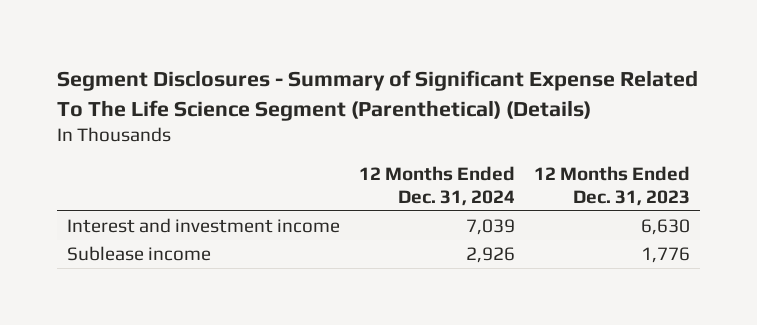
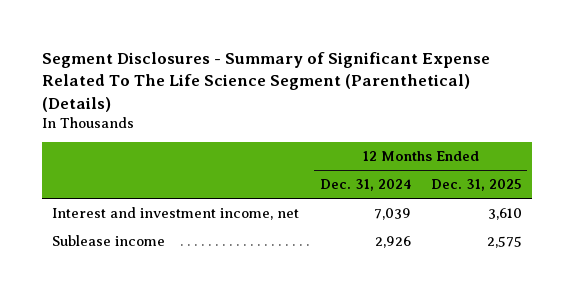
[534,166,691,206] 12 Months Ended Dec. 31, 2023 -> none
none -> [430,179,522,192] Dec. 31, 2025
[66,218,340,234] Interest and investment income -> [52,206,300,220] Interest and investment income, net

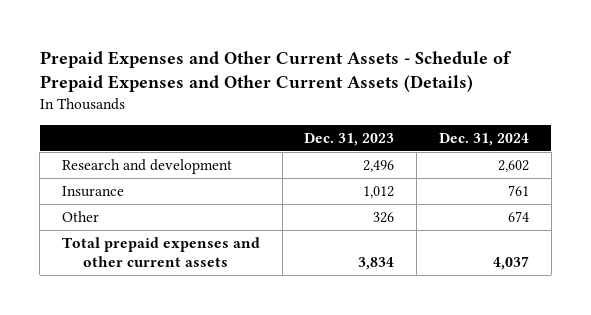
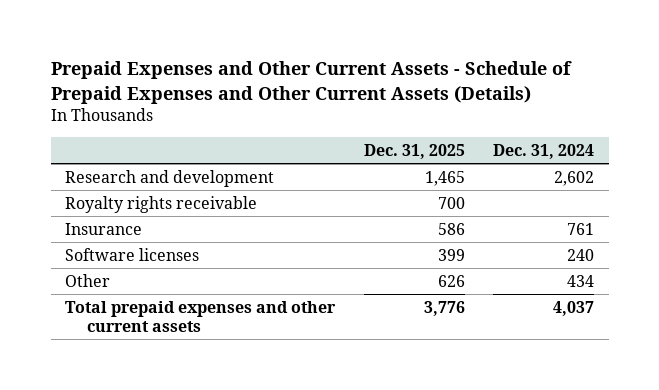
[304,132,395,146] Dec. 31, 2023 -> none
none -> [363,143,465,159] Dec. 31, 2025
none -> [64,195,257,213] Royalty rights receivable
none -> [64,247,199,261] Software licenses
[507,211,529,223] 674 -> [567,274,595,287] 434

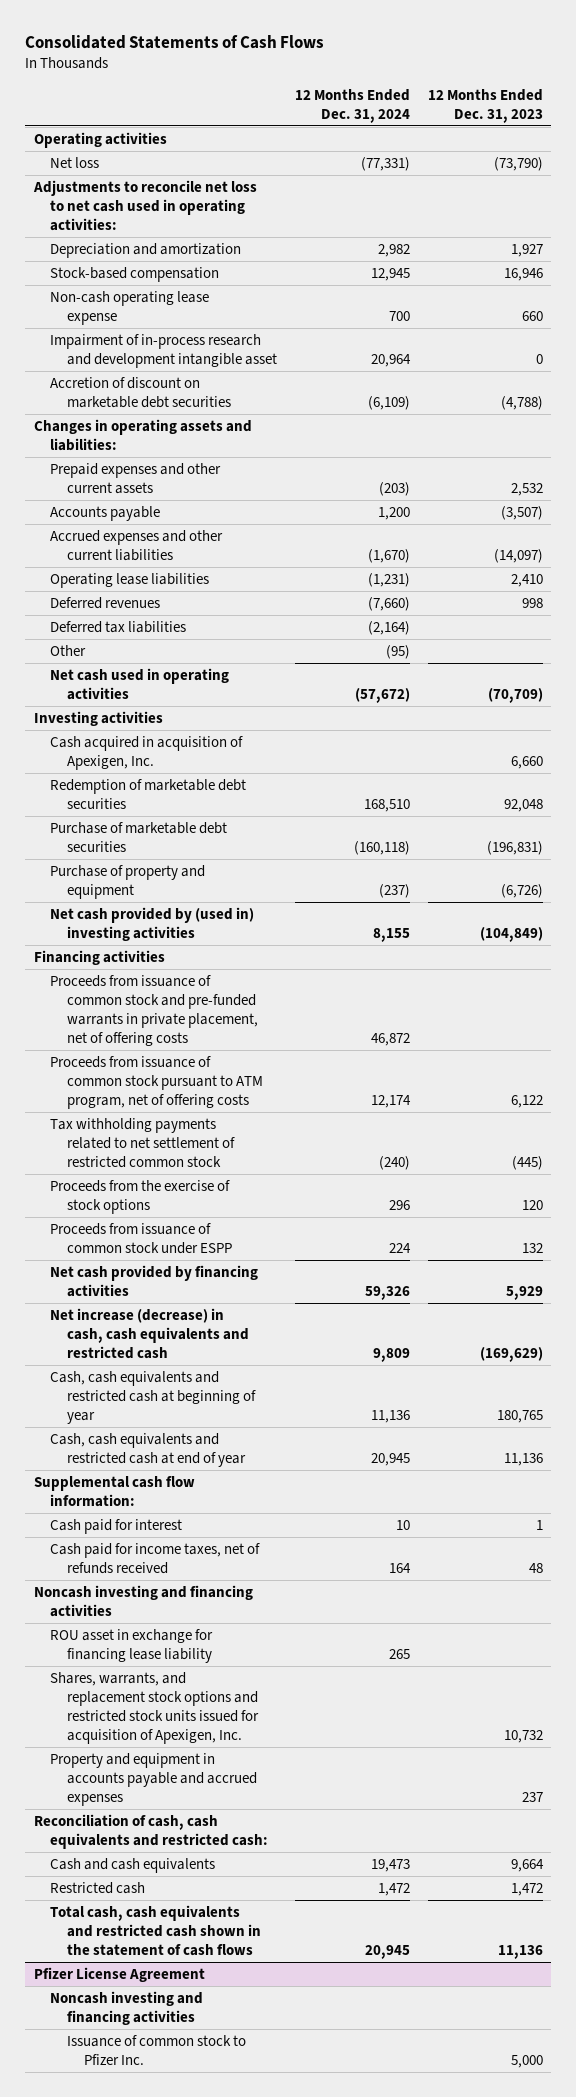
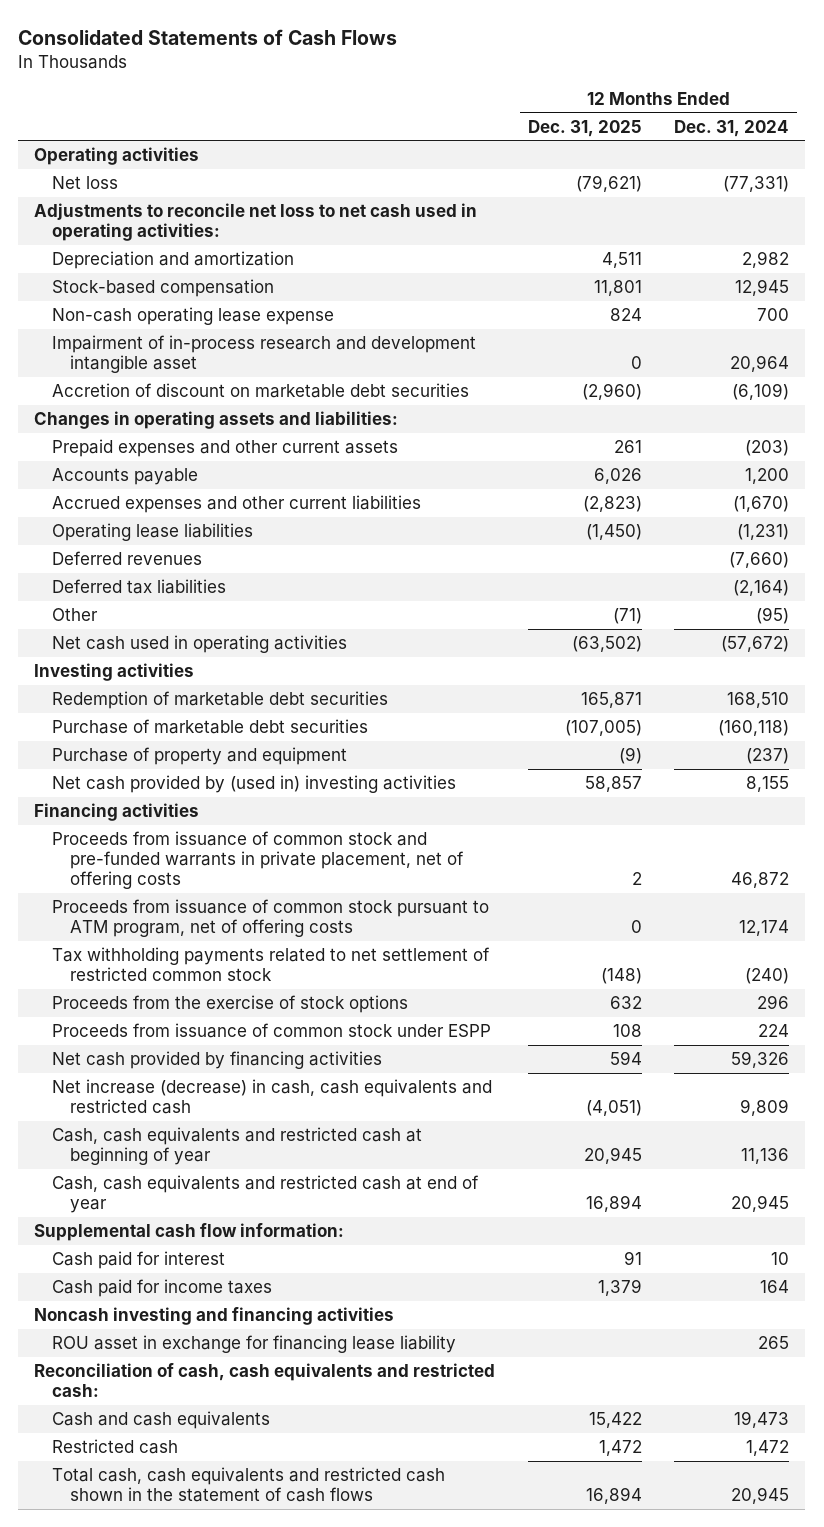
[427,88,543,123] 12 Months Ended Dec. 31, 2023 -> none
none -> [527,119,642,137] Dec. 31, 2025
[50,735,244,770] Cash acquired in acquisition of Apexigen, Inc. -> none
[50,1542,261,1574] Cash paid for income taxes, net of refunds received -> [52,1279,273,1298] Cash paid for income taxes
[50,1671,260,1745] Shares, warrants, and replacement stock options and restricted stock units issued for acquisition of Apexigen, Inc. -> none
[50,1752,258,1807] Property and equipment in accounts payable and accrued expenses -> none
[33,1966,205,1982] Pfizer License Agreement -> none
[50,1990,204,2025] Noncash investing and financing activities -> none
[67,2034,247,2065] Issuance of common stock to Pfizer Inc. -> none

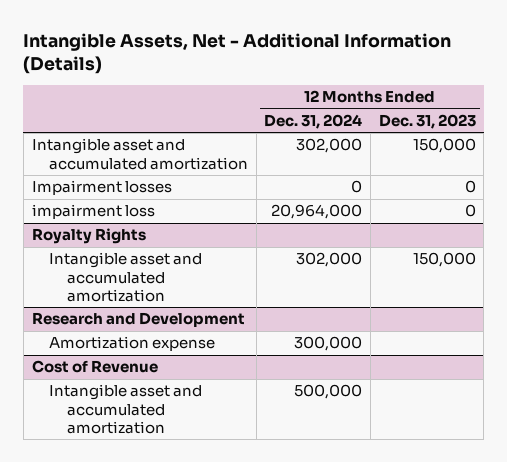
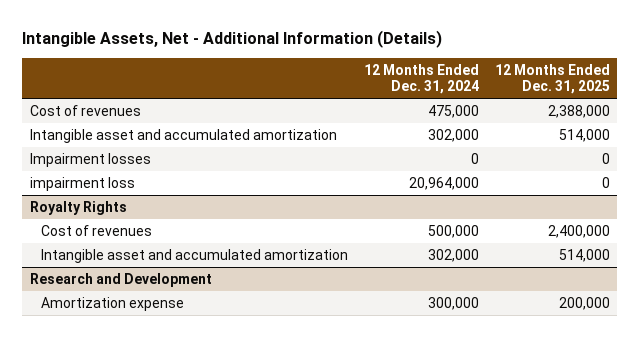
[378,113,476,129] Dec. 31, 2023 -> none
none -> [494,63,610,95] 12 Months Ended Dec. 31, 2025
none -> [30,104,142,116] Cost of revenues
none -> [40,224,152,236] Cost of revenues
[31,360,158,374] Cost of Revenue -> none
[49,384,203,434] Intangible asset and accumulated amortization -> none

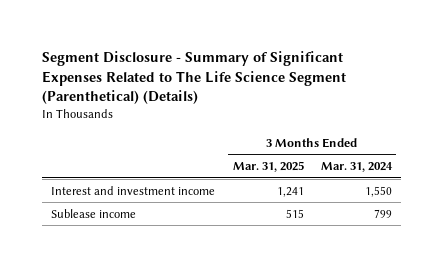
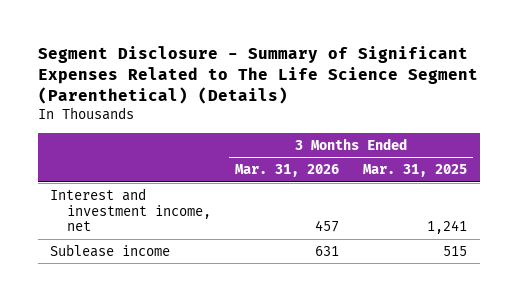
[320,162,393,173] Mar. 31, 2024 -> none
none -> [234,164,339,178] Mar. 31, 2026
[51,185,216,195] Interest and investment income -> [50,187,211,232] Interest and investment income, net

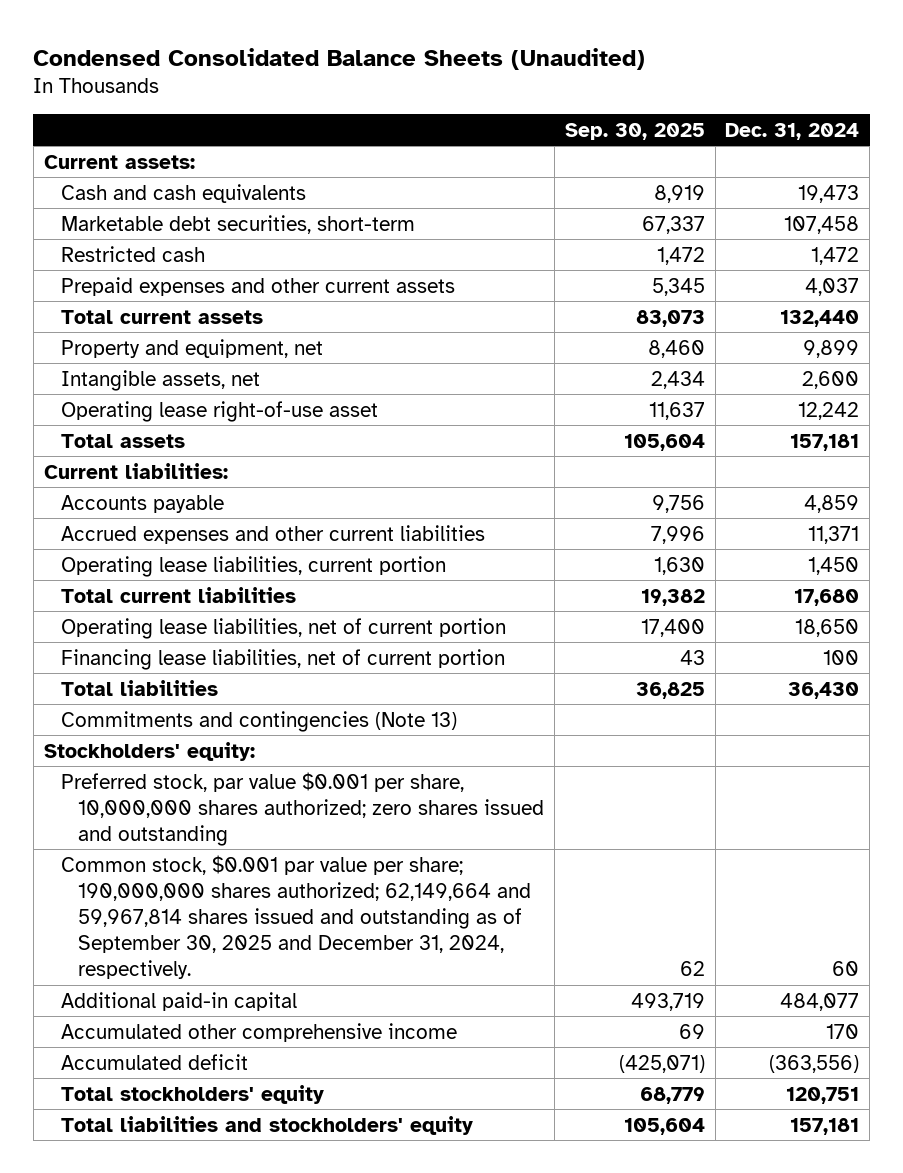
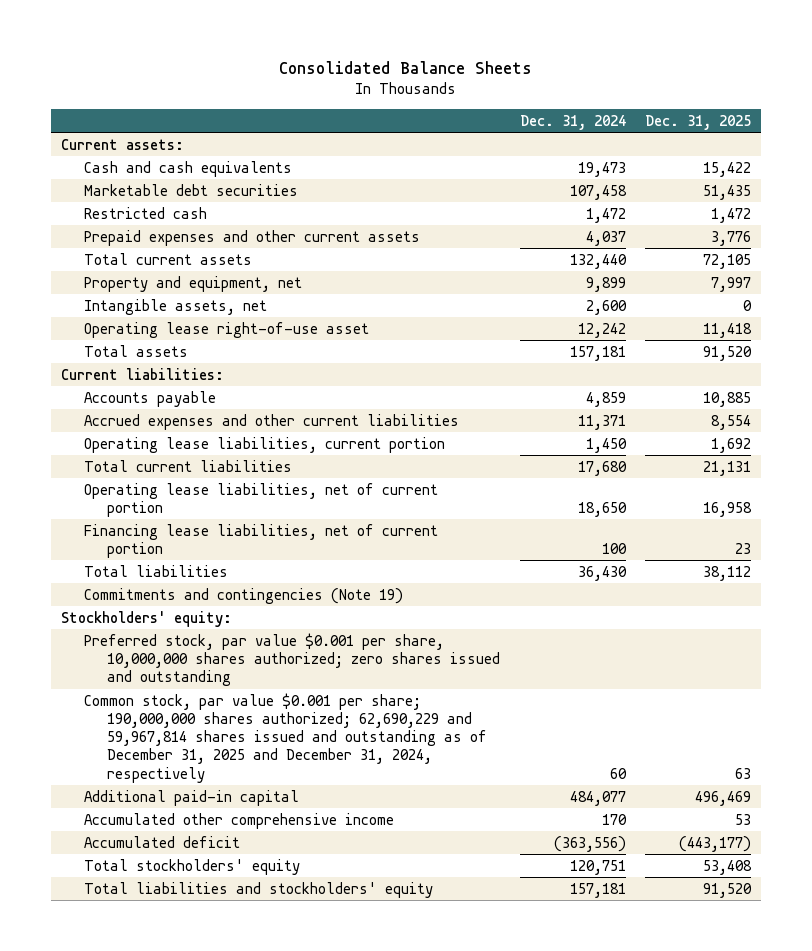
[33,47,646,70] Condensed Consolidated Balance Sheets (Unaudited) -> [278,60,532,74] Consolidated Balance Sheets
[564,122,705,140] Sep. 30, 2025 -> none
none -> [645,114,752,130] Dec. 31, 2025
[60,214,415,234] Marketable debt securities, short-term -> [83,183,298,196] Marketable debt securities
[60,710,457,732] Commitments and contingencies (Note 13) -> [83,587,403,604] Commitments and contingencies (Note 19)
[60,854,532,980] Common stock, $0.001 par value per share; 190,000,000 shares authorized; 62,149,664 and 59,967,814 shares issued and outstanding as of September 30, 2025 and December 31, 2024, respectively. -> [83,692,488,783] Common stock, par value $0.001 per share; 190,000,000 shares authorized; 62,690,229 and 59,967,814 shares issued and outstanding as of December 31, 2025 and December 31, 2024, respectively

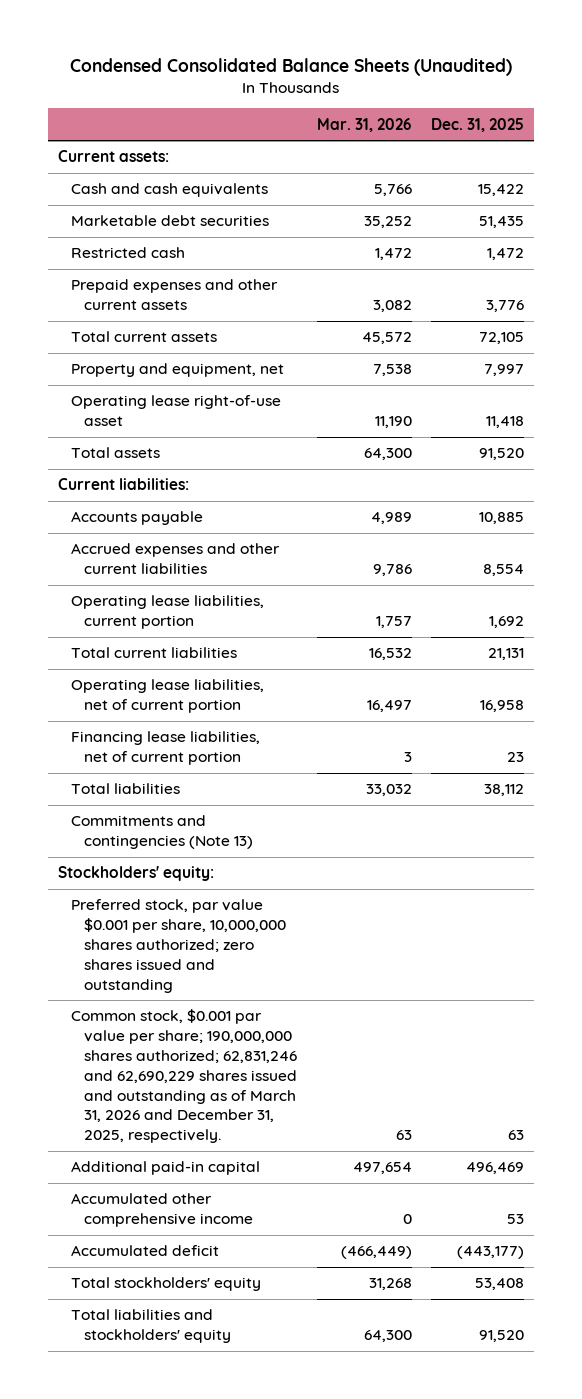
[278,60,532,74] Consolidated Balance Sheets -> [70,58,513,77] Condensed Consolidated Balance Sheets (Unaudited)
[519,114,626,130] Dec. 31, 2024 -> none
none -> [316,117,412,132] Mar. 31, 2026
[83,298,267,315] Intangible assets, net -> none
[83,587,403,604] Commitments and contingencies (Note 19) -> [71,815,253,850] Commitments and contingencies (Note 13)
[83,692,488,783] Common stock, par value $0.001 per share; 190,000,000 shares authorized; 62,690,229 and 59,967,814 shares issued and outstanding as of December 31, 2025 and December 31, 2024, respectively -> [71,1009,297,1144] Common stock, $0.001 par value per share; 190,000,000 shares authorized; 62,831,246 and 62,690,229 shares issued and outstanding as of March 31, 2026 and December 31, 2025, respectively.

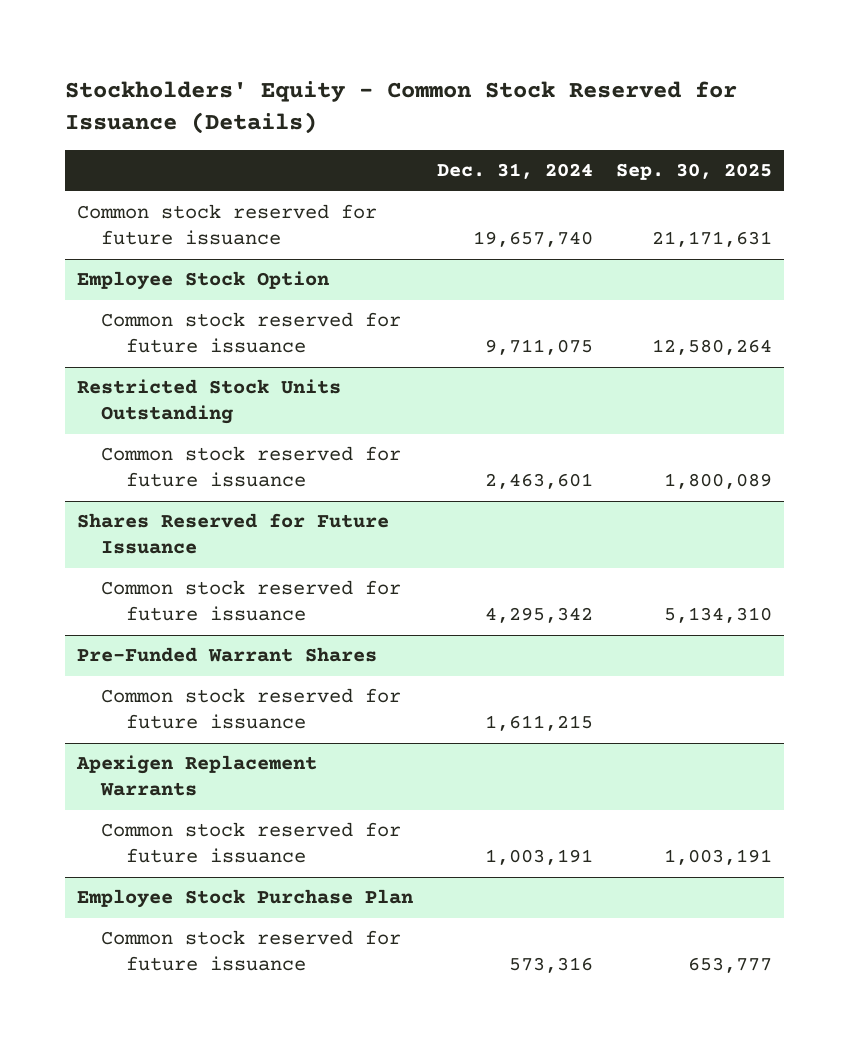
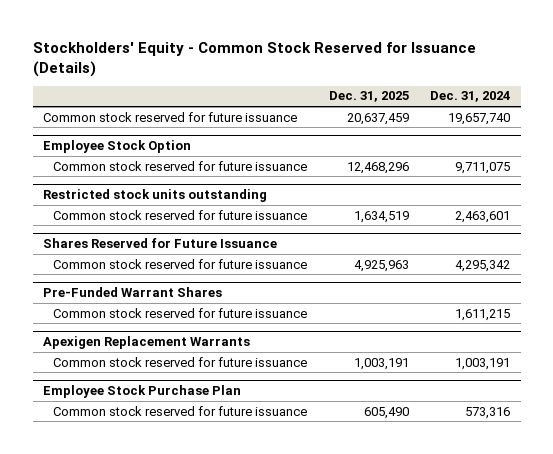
[616,163,773,181] Sep. 30, 2025 -> none
none -> [328,91,409,103] Dec. 31, 2025
[76,379,341,425] Restricted Stock Units Outstanding -> [43,188,268,202] Restricted stock units outstanding

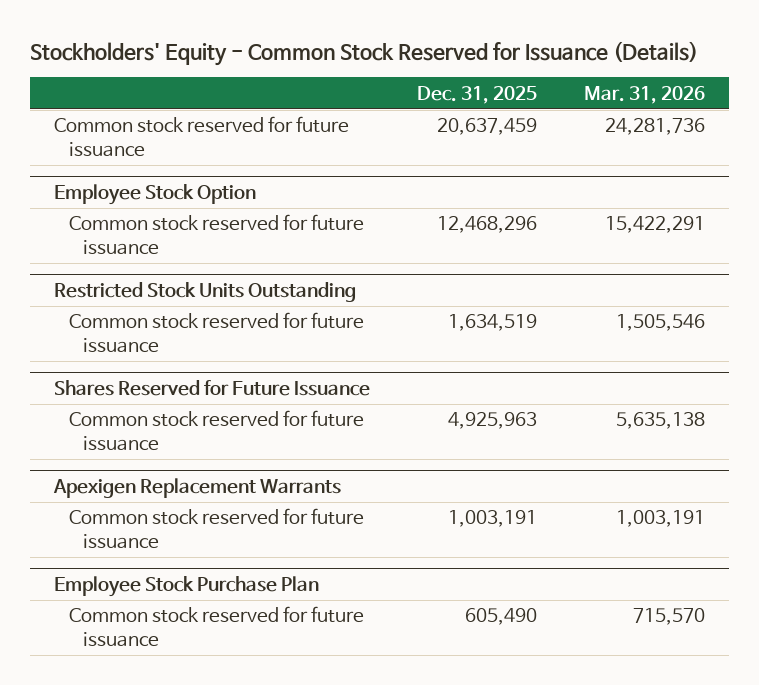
[429,91,510,103] Dec. 31, 2024 -> none
none -> [584,85,706,104] Mar. 31, 2026
[43,188,268,202] Restricted stock units outstanding -> [53,282,356,303] Restricted Stock Units Outstanding
[43,286,223,297] Pre-Funded Warrant Shares -> none
[53,307,308,318] Common stock reserved for future issuance -> none

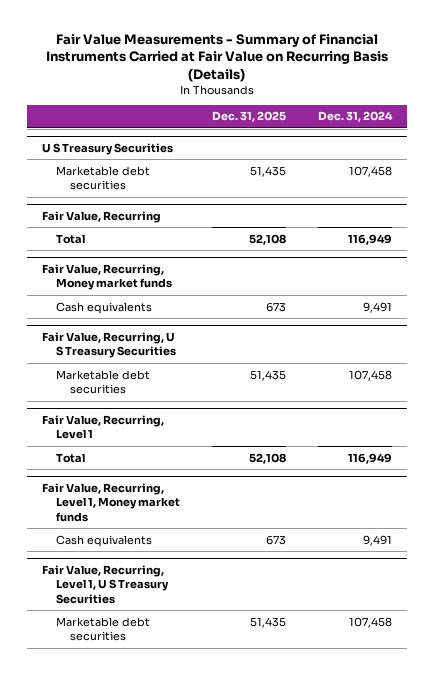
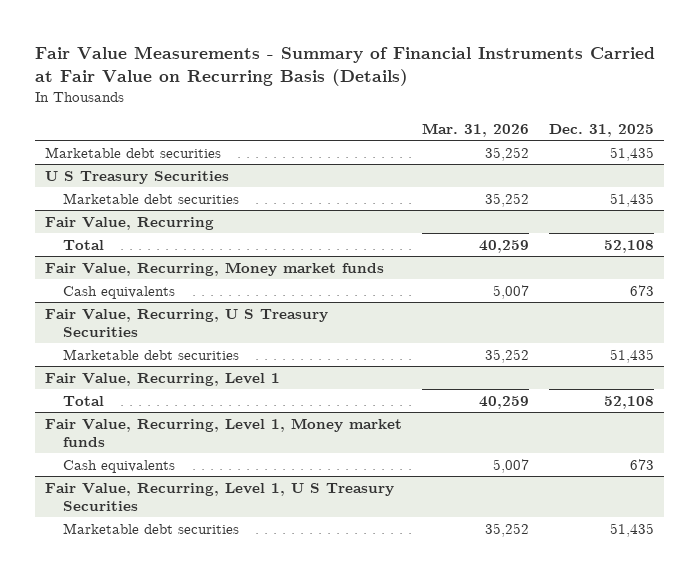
[317,111,393,123] Dec. 31, 2024 -> none
none -> [422,122,530,137] Mar. 31, 2026
none -> [45,146,222,158] Marketable debt securities

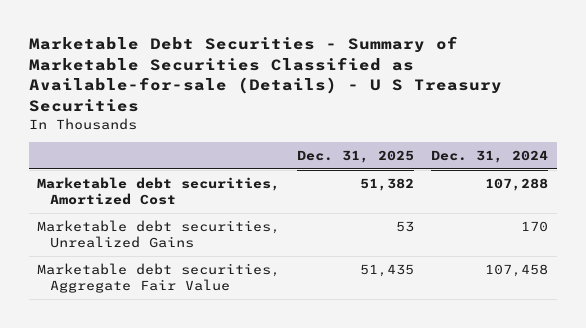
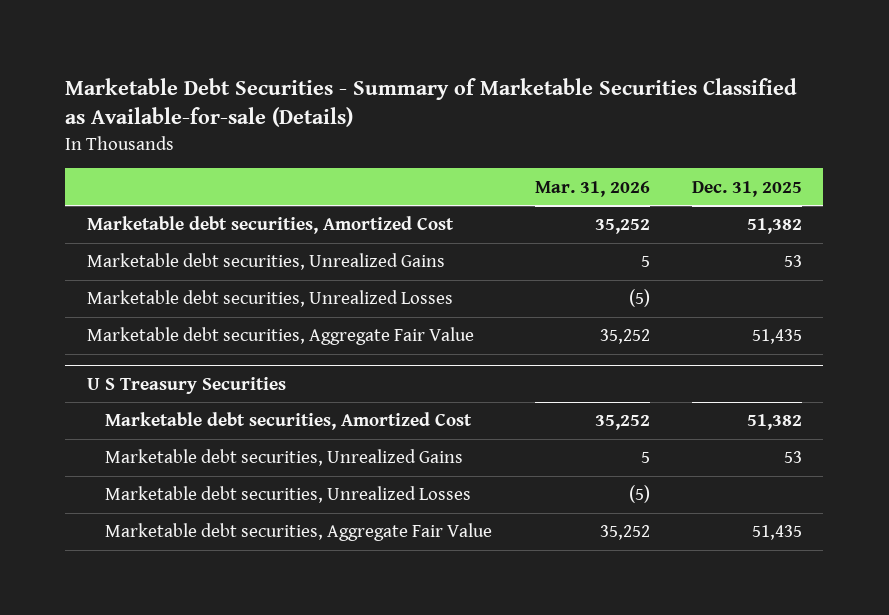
[28,36,502,112] Marketable Debt Securities - Summary of Marketable Securities Classified as Available-for-sale (Details) - U S Treasury Securities -> [65,77,798,128] Marketable Debt Securities - Summary of Marketable Securities Classified as Available-for-sale (Details)
[431,149,549,163] Dec. 31, 2024 -> none
none -> [534,180,650,197] Mar. 31, 2026
none -> [86,290,453,308] Marketable debt securities, Unrealized Losses
none -> [86,376,286,394] U S Treasury Securities
none -> [105,412,473,431] Marketable debt securities, Amortized Cost
none -> [105,449,464,467] Marketable debt securities, Unrealized Gains
none -> [105,486,472,504] Marketable debt securities, Unrealized Losses
none -> [105,523,493,542] Marketable debt securities, Aggregate Fair Value

